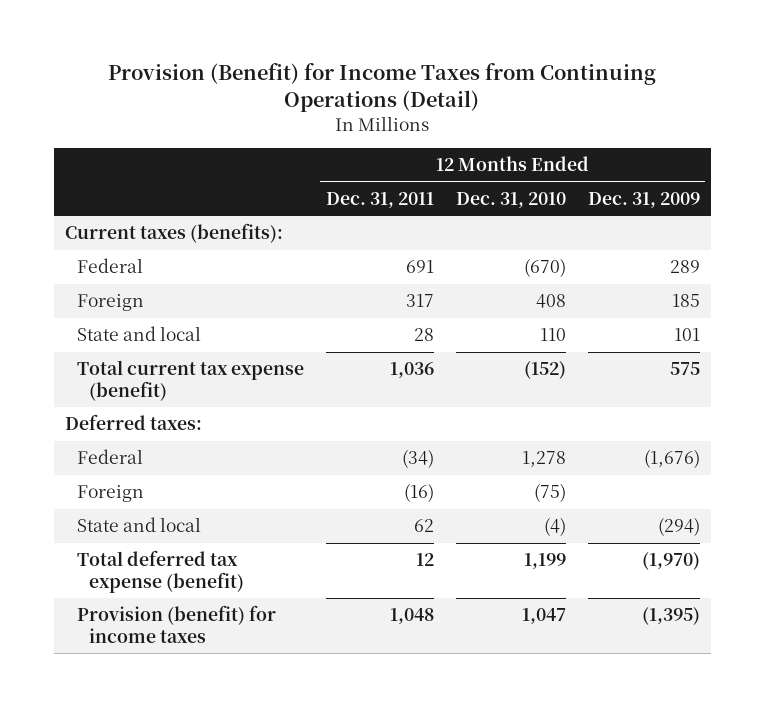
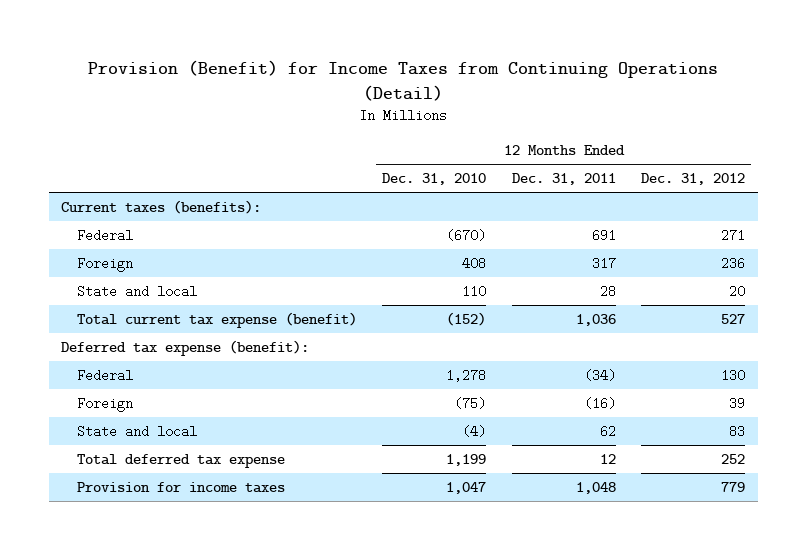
[587,191,700,208] Dec. 31, 2009 -> none
none -> [640,173,745,186] Dec. 31, 2012
[64,414,202,431] Deferred taxes: -> [61,339,310,356] Deferred tax expense (benefit):
[76,550,245,593] Total deferred tax expense (benefit) -> [76,453,285,468] Total deferred tax expense
[76,605,276,643] Provision (benefit) for income taxes -> [76,481,285,493] Provision for income taxes

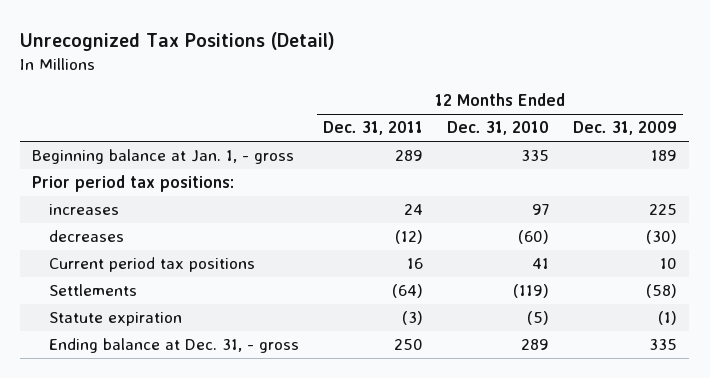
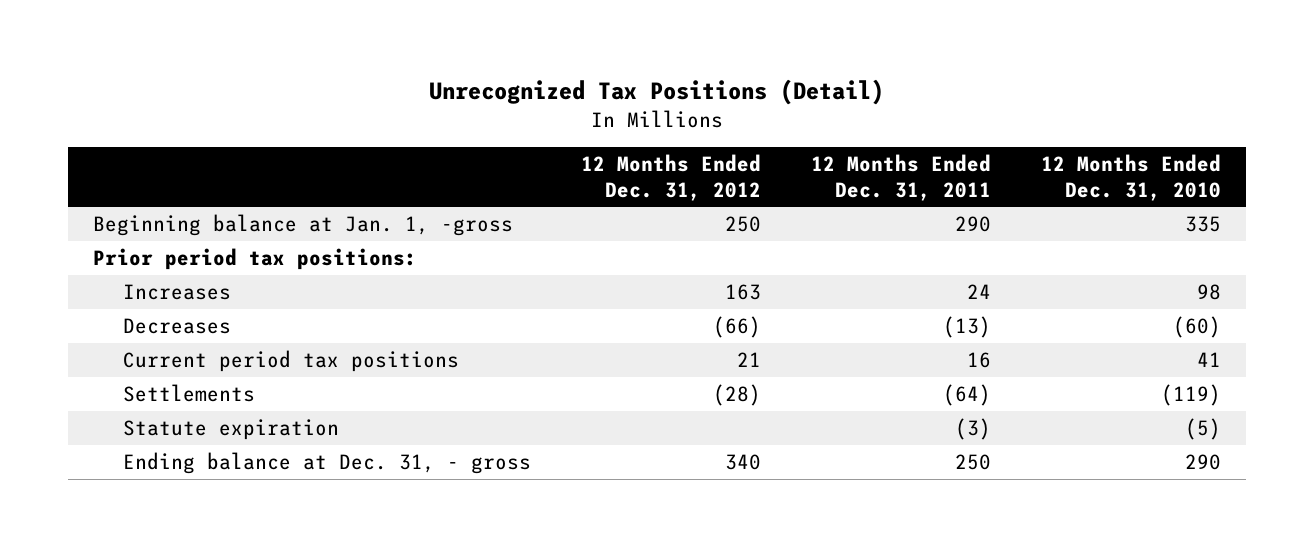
[573,121,678,136] Dec. 31, 2009 -> none
none -> [581,154,762,201] 12 Months Ended Dec. 31, 2012
[32,149,295,165] Beginning balance at Jan. 1, - gross -> [92,213,513,236] Beginning balance at Jan. 1, -gross
[395,150,424,162] 289 -> [955,215,992,232] 290
[49,204,120,216] increases -> [123,283,232,300] Increases
[532,204,550,216] 97 -> [1197,283,1222,300] 98
[49,230,125,243] decreases -> [123,317,232,334] Decreases
[395,230,424,245] (12) -> [943,315,992,338] (13)
[521,339,550,351] 289 -> [1185,453,1222,470] 290

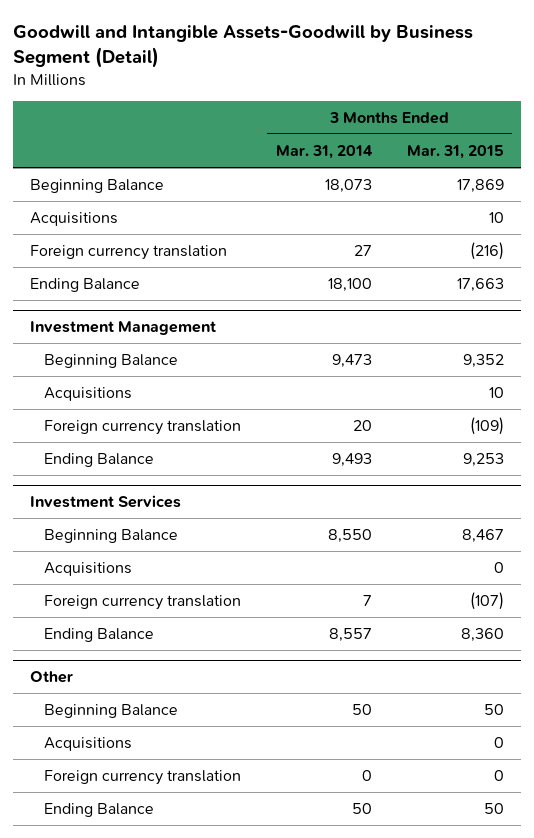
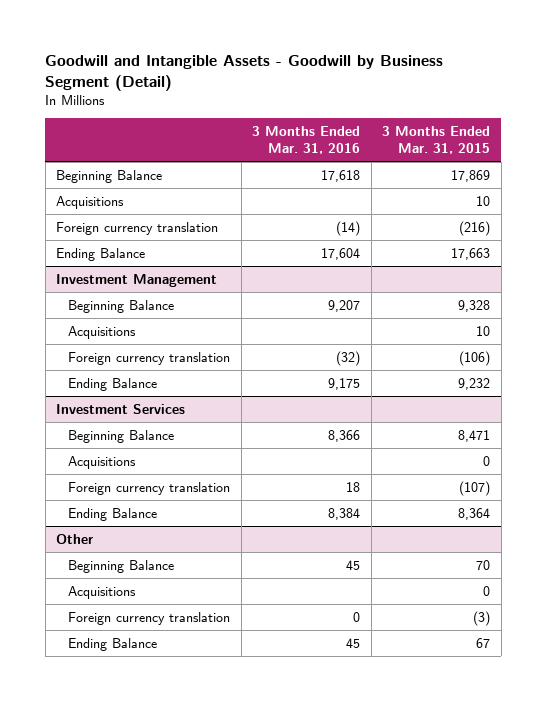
[13,24,474,68] Goodwill and Intangible Assets-Goodwill by Business Segment (Detail) -> [45,55,444,91] Goodwill and Intangible Assets - Goodwill by Business Segment (Detail)
[276,144,374,159] Mar. 31, 2014 -> none
none -> [252,125,361,154] 3 Months Ended Mar. 31, 2016
[462,354,504,369] 9,352 -> [458,299,491,312] 9,328
[469,417,504,436] (109) -> [459,350,491,366] (106)
[462,453,504,468] 9,253 -> [458,377,491,390] 9,232
[461,529,504,544] 8,467 -> [458,429,491,442] 8,471
[460,628,504,643] 8,360 -> [458,507,491,520] 8,364
[483,704,504,716] 50 -> [476,559,491,570] 70
[493,770,504,782] 0 -> [473,610,491,626] (3)
[483,803,504,815] 50 -> [476,637,491,648] 67

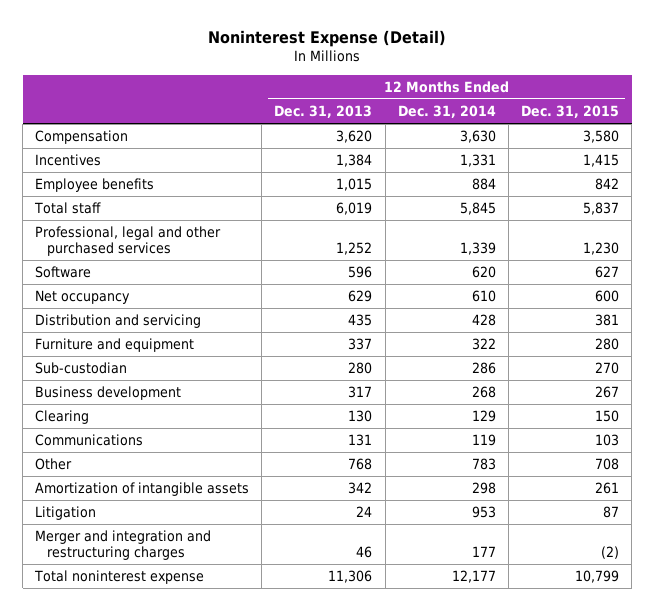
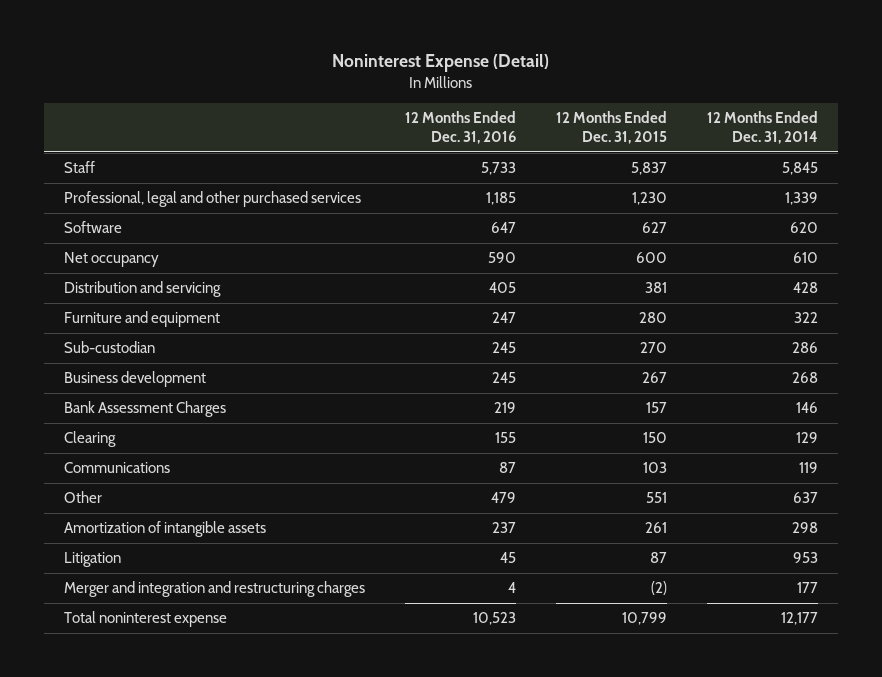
[274,104,373,118] Dec. 31, 2013 -> none
none -> [404,111,516,144] 12 Months Ended Dec. 31, 2016
[35,129,129,144] Compensation -> none
[35,153,102,166] Incentives -> none
[35,177,155,192] Employee benefits -> none
[34,201,102,214] Total staff -> [63,161,95,174] Staff
none -> [63,401,226,418] Bank Assessment Charges
[471,457,496,470] 783 -> [792,492,818,504] 637
[595,457,620,470] 708 -> [645,492,667,504] 551

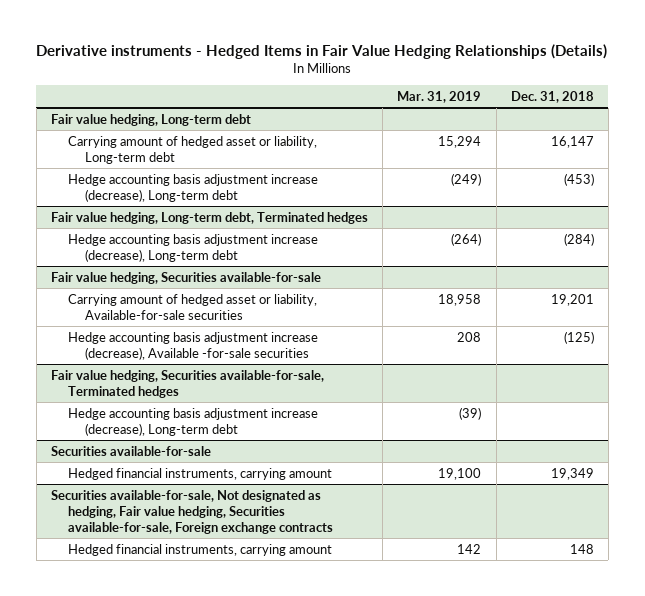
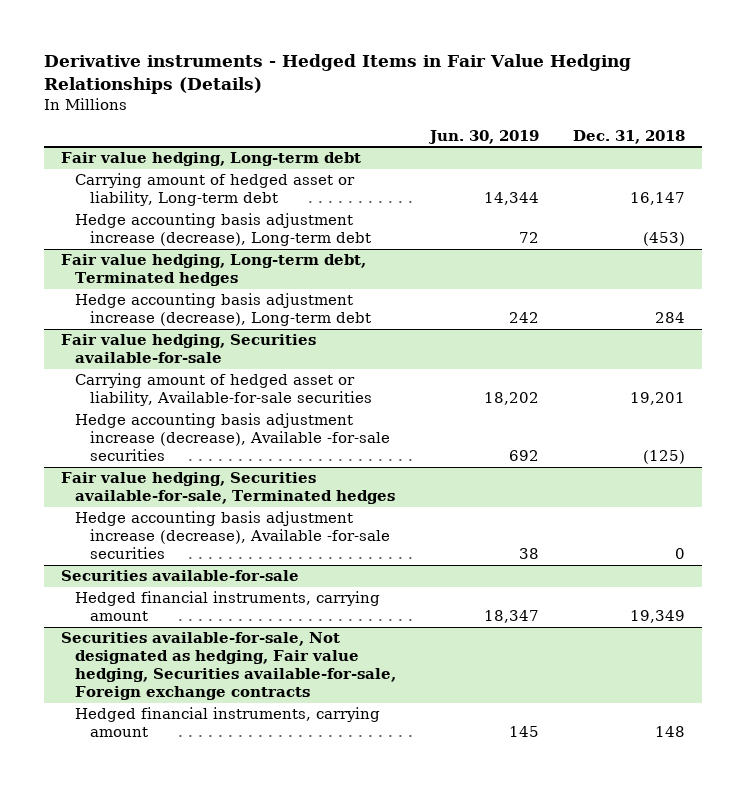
[397,90,482,103] Mar. 31, 2019 -> none
none -> [428,129,540,144] Jun. 30, 2019
[563,232,594,246] (284) -> [654,312,685,324] 284
[67,407,318,436] Hedge accounting basis adjustment increase (decrease), Long-term debt -> none
none -> [75,511,391,560] Hedge accounting basis adjustment increase (decrease), Available -for-sale securities

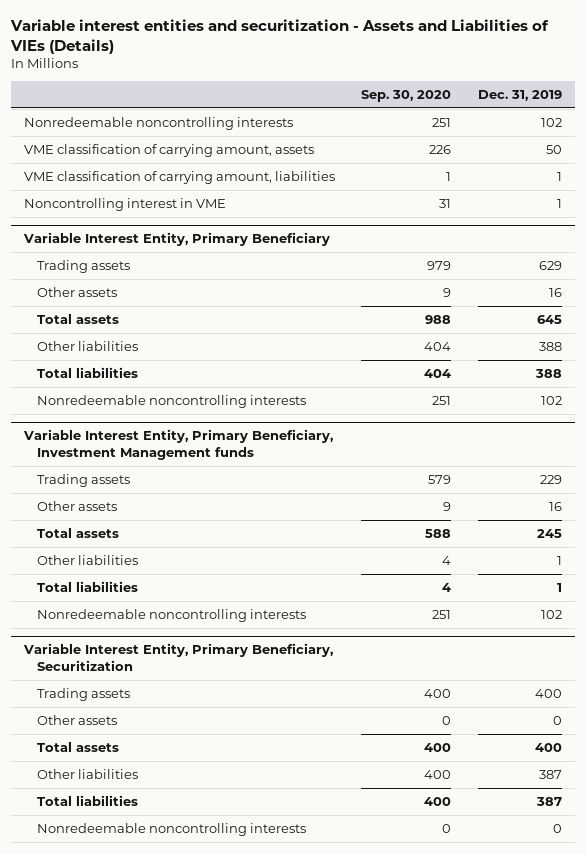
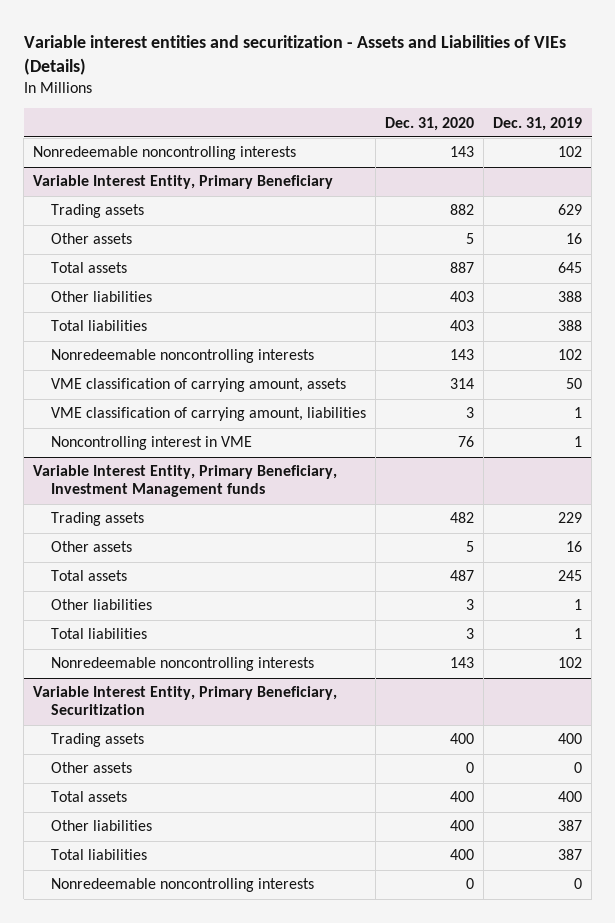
[361,89,452,102] Sep. 30, 2020 -> none
none -> [384,116,474,131] Dec. 31, 2020
[24,143,315,157] VME classification of carrying amount, assets -> none
[24,170,336,184] VME classification of carrying amount, liabilities -> none
[24,197,227,211] Noncontrolling interest in VME -> none
none -> [50,378,346,393] VME classification of carrying amount, assets
none -> [50,407,366,422] VME classification of carrying amount, liabilities
none -> [50,436,252,451] Noncontrolling interest in VME

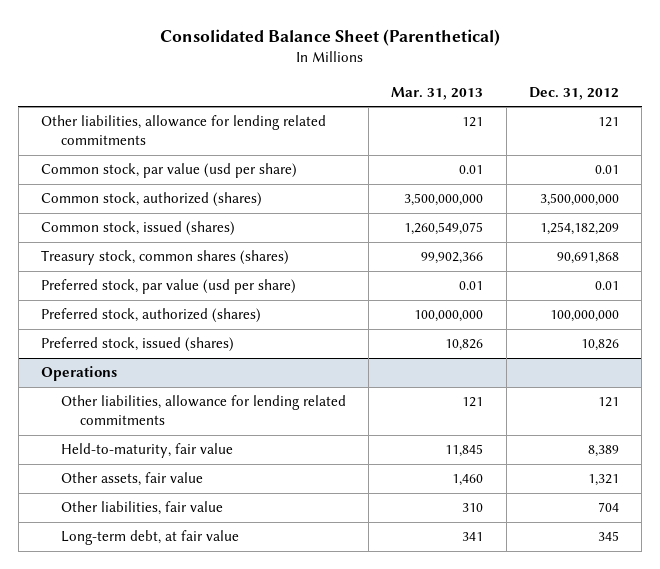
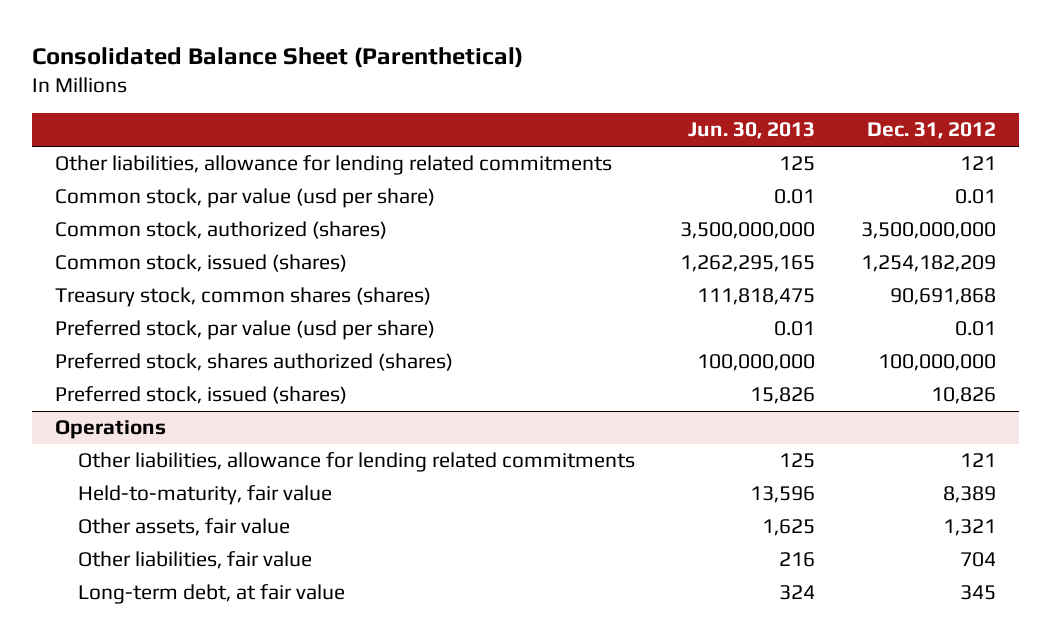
[391,86,484,100] Mar. 31, 2013 -> none
none -> [688,122,816,140] Jun. 30, 2013
[41,308,262,324] Preferred stock, authorized (shares) -> [54,353,453,372] Preferred stock, shares authorized (shares)

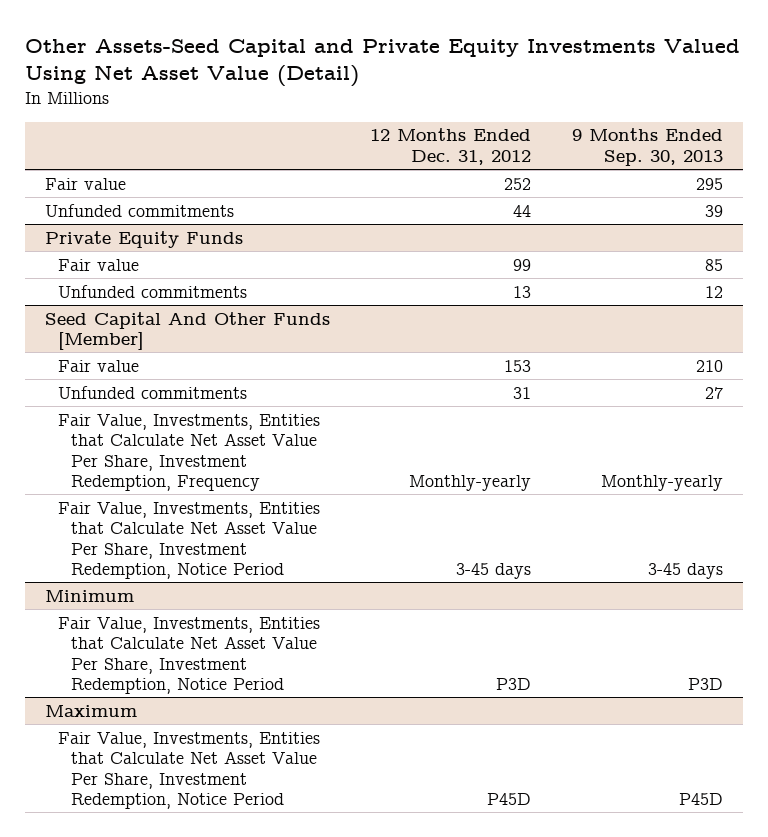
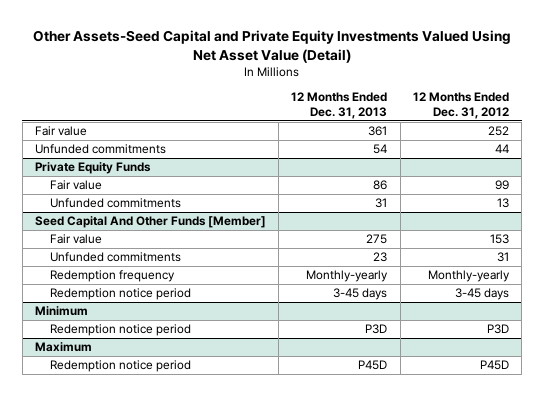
[571,128,723,166] 9 Months Ended Sep. 30, 2013 -> none
none -> [291,92,388,119] 12 Months Ended Dec. 31, 2013
[58,413,321,492] Fair Value, Investments, Entities that Calculate Net Asset Value Per Share, Investment Redemption, Frequency -> [50,270,176,283] Redemption frequency
[58,501,321,580] Fair Value, Investments, Entities that Calculate Net Asset Value Per Share, Investment Redemption, Notice Period -> [50,288,192,301] Redemption notice period
[58,616,321,695] Fair Value, Investments, Entities that Calculate Net Asset Value Per Share, Investment Redemption, Notice Period -> [50,324,192,337] Redemption notice period
[58,731,321,810] Fair Value, Investments, Entities that Calculate Net Asset Value Per Share, Investment Redemption, Notice Period -> [50,360,192,373] Redemption notice period

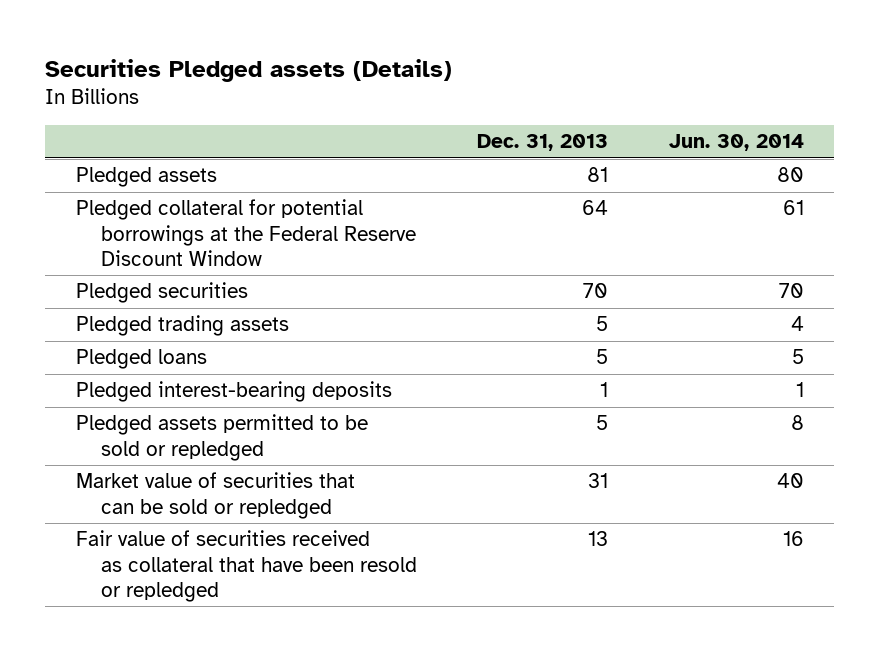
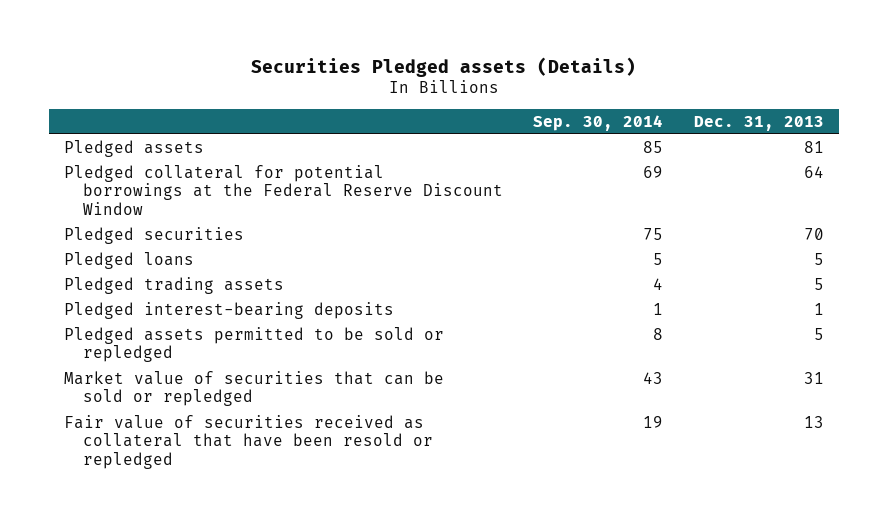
[668,134,804,152] Jun. 30, 2014 -> none
none -> [533,114,664,131] Sep. 30, 2014
[75,315,289,337] Pledged trading assets -> [64,276,285,294] Pledged trading assets

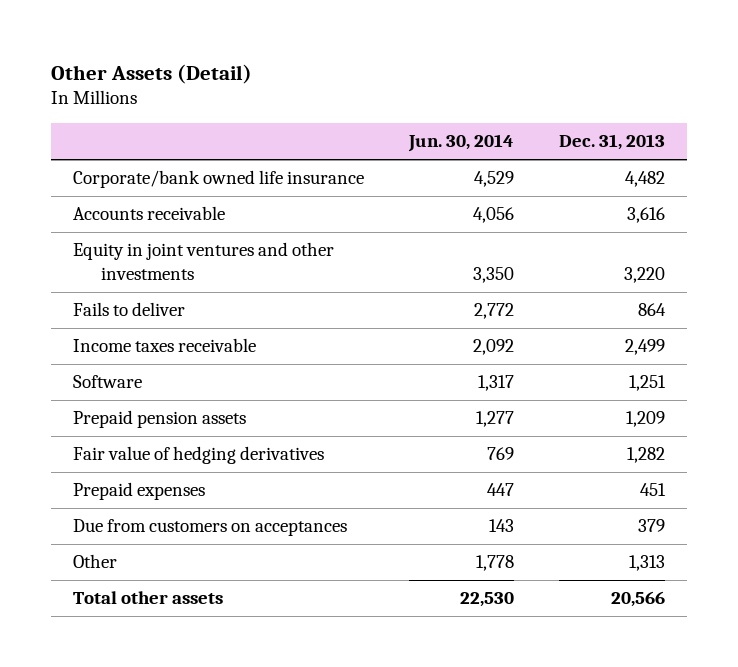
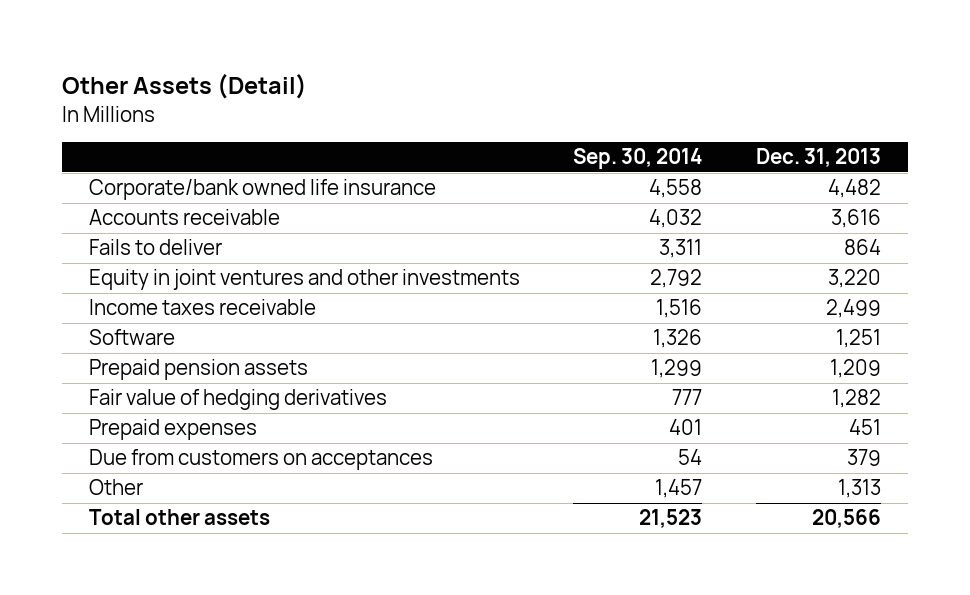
[408,134,515,153] Jun. 30, 2014 -> none
none -> [573,148,703,170] Sep. 30, 2014
[73,242,335,280] Equity in joint ventures and other investments -> [88,269,520,291] Equity in joint ventures and other investments

